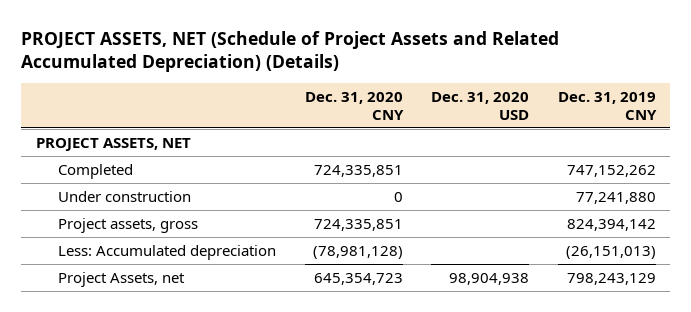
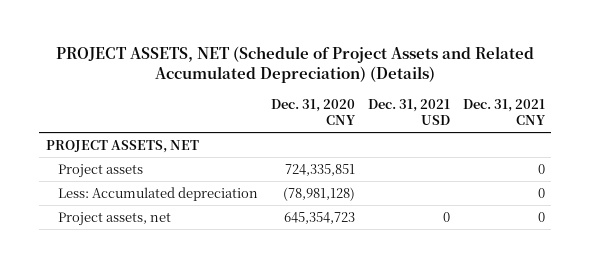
[431,91,530,121] Dec. 31, 2020 USD -> none
[557,91,657,121] Dec. 31, 2019 CNY -> none
none -> [367,98,450,125] Dec. 31, 2021 USD
none -> [462,98,546,125] Dec. 31, 2021 CNY
[57,163,133,179] Completed -> none
[57,190,191,202] Under construction -> none
[57,217,198,233] Project assets, gross -> [57,163,143,178] Project assets
[57,271,185,287] Project Assets, net -> [57,211,171,226] Project assets, net

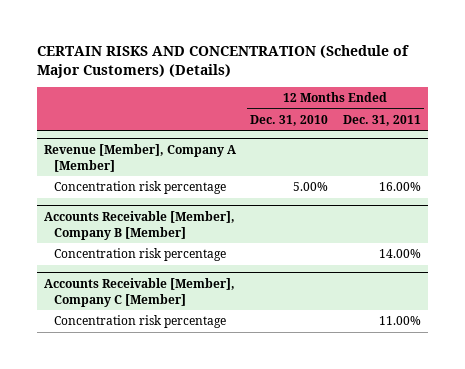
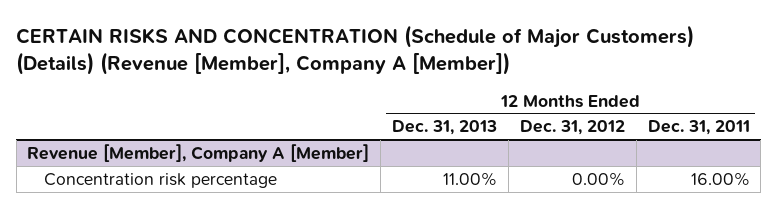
[36,44,409,78] CERTAIN RISKS AND CONCENTRATION (Schedule of Major Customers) (Details) -> [16,25,695,76] CERTAIN RISKS AND CONCENTRATION (Schedule of Major Customers) (Details) (Revenue [Member], Company A [Member])
[250,114,329,126] Dec. 31, 2010 -> none
none -> [392,120,498,136] Dec. 31, 2013
none -> [519,120,625,136] Dec. 31, 2012
[44,211,236,240] Accounts Receivable [Member], Company B [Member] -> none
[54,248,227,262] Concentration risk percentage -> none
[44,278,236,307] Accounts Receivable [Member], Company C [Member] -> none
[54,315,227,329] Concentration risk percentage -> none

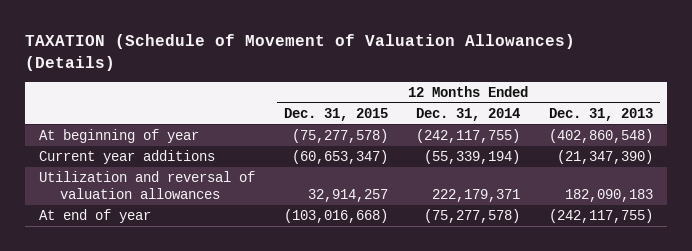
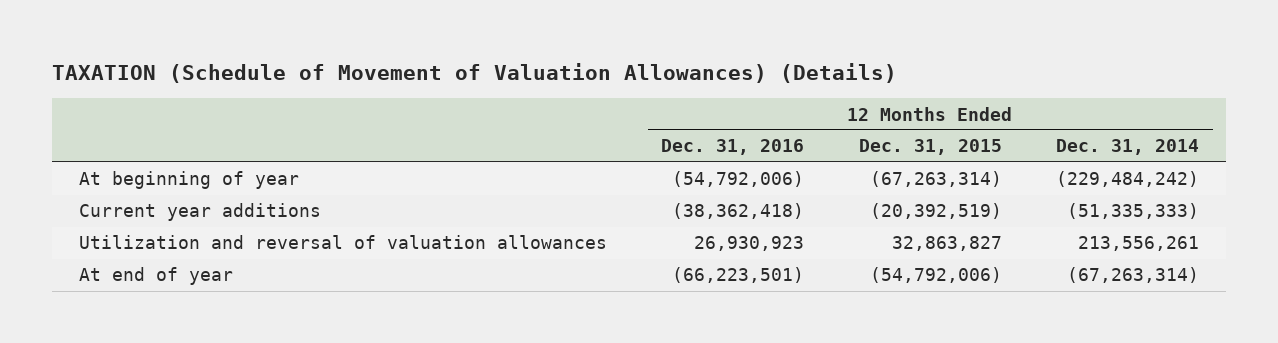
[549,107,654,121] Dec. 31, 2013 -> none
none -> [661,139,805,156] Dec. 31, 2016
[291,129,388,144] (75,277,578) -> [869,171,1002,188] (67,263,314)
[416,129,521,144] (242,117,755) -> [1056,171,1200,188] (229,484,242)
[291,150,388,165] (60,653,347) -> [869,203,1002,220] (20,392,519)
[424,150,521,165] (55,339,194) -> [1067,203,1200,220] (51,335,333)
[307,189,388,203] 32,914,257 -> [891,236,1002,252] 32,863,827
[432,189,521,203] 222,179,371 -> [1078,236,1200,252] 213,556,261
[283,209,388,224] (103,016,668) -> [869,267,1002,284] (54,792,006)
[424,209,521,224] (75,277,578) -> [1067,267,1200,284] (67,263,314)

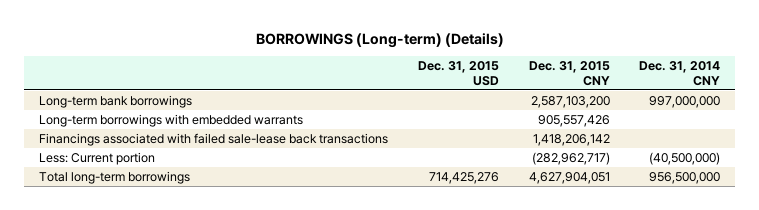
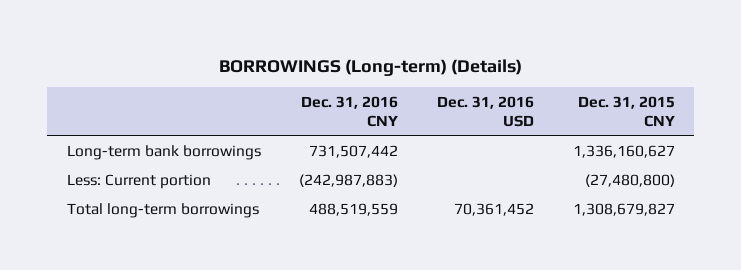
[417,61,499,86] Dec. 31, 2015 USD -> none
[639,61,721,86] Dec. 31, 2014 CNY -> none
none -> [301,96,399,127] Dec. 31, 2016 CNY
none -> [436,96,534,127] Dec. 31, 2016 USD
[39,113,304,127] Long-term borrowings with embedded warrants -> none
[39,132,389,146] Financings associated with failed sale-lease back transactions -> none
[530,95,610,108] 2,587,103,200 -> [572,144,675,158] 1,336,160,627
[531,151,610,165] (282,962,717) -> [584,173,675,187] (27,480,800)
[528,171,610,184] 4,627,904,051 -> [572,202,675,216] 1,308,679,827

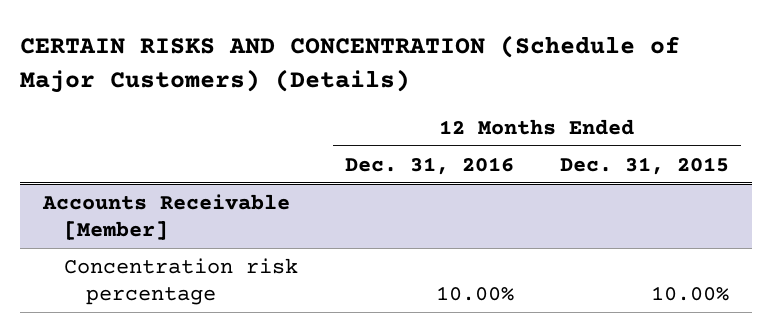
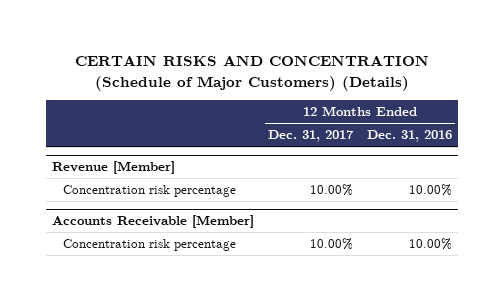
[560,156,730,175] Dec. 31, 2015 -> none
none -> [267,130,354,143] Dec. 31, 2017
none -> [52,161,176,175] Revenue [Member]
none -> [62,185,236,198] Concentration risk percentage

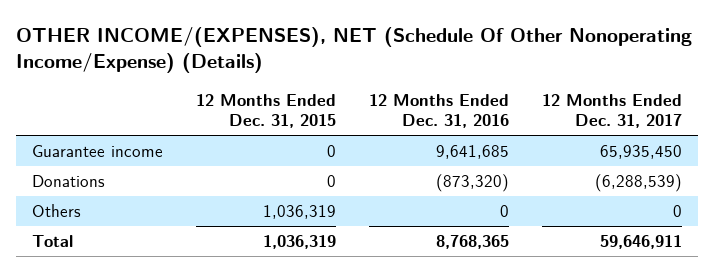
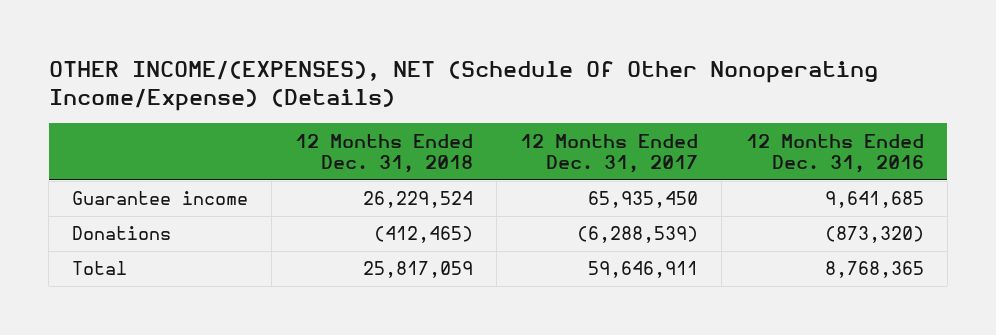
[195,94,336,129] 12 Months Ended Dec. 31, 2015 -> none
none -> [295,133,474,174] 12 Months Ended Dec. 31, 2018
[31,203,81,217] Others -> none

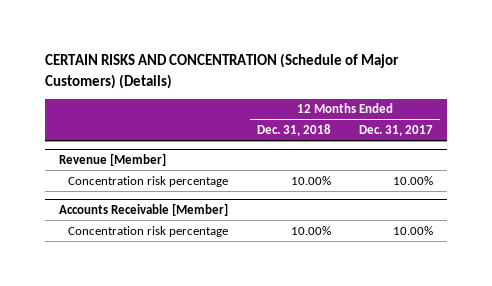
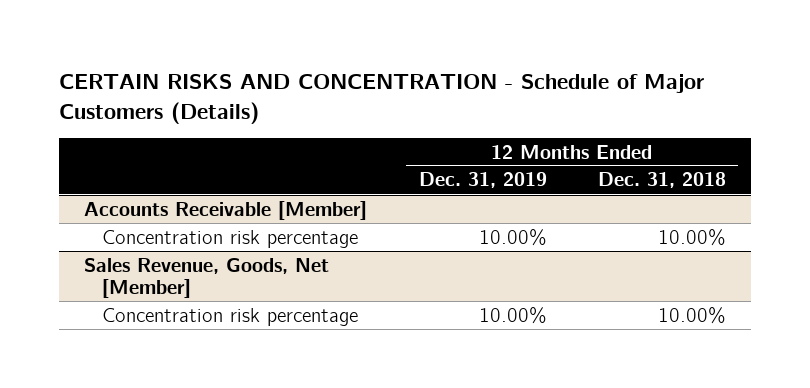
[45,53,400,89] CERTAIN RISKS AND CONCENTRATION (Schedule of Major Customers) (Details) -> [58,73,704,124] CERTAIN RISKS AND CONCENTRATION - Schedule of Major Customers (Details)
[359,125,434,137] Dec. 31, 2017 -> none
none -> [418,172,547,189] Dec. 31, 2019
[59,152,167,166] Revenue [Member] -> none
[68,175,229,187] Concentration risk percentage -> none
none -> [84,257,330,299] Sales Revenue, Goods, Net [Member]
none -> [101,307,358,326] Concentration risk percentage

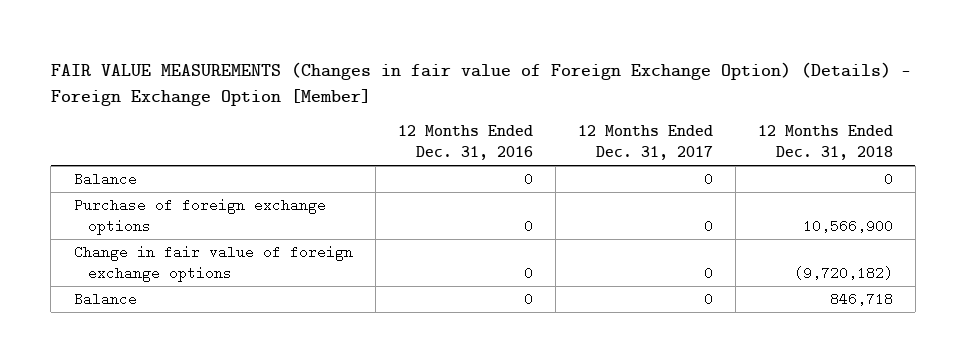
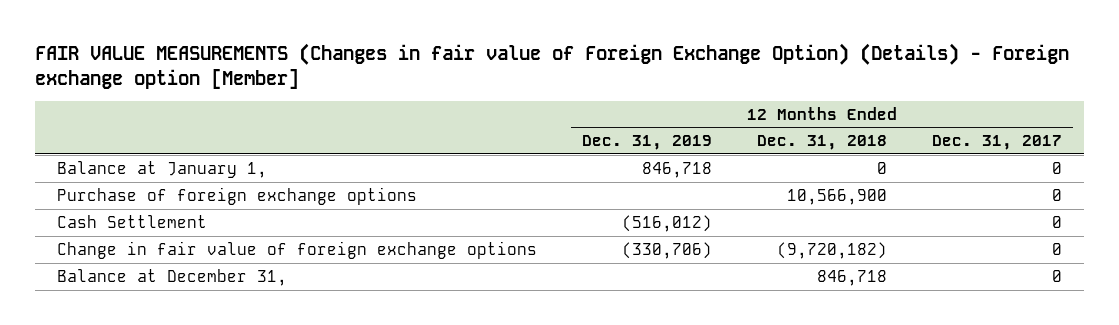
[50,62,911,106] FAIR VALUE MEASUREMENTS (Changes in fair value of Foreign Exchange Option) (Details) - Foreign Exchange Option [Member] -> [34,42,1069,89] FAIR VALUE MEASUREMENTS (Changes in fair value of Foreign Exchange Option) (Details) - Foreign exchange option [Member]
[397,125,533,161] 12 Months Ended Dec. 31, 2016 -> none
none -> [582,135,713,151] Dec. 31, 2019
[73,171,137,186] Balance -> [57,160,268,178] Balance at January 1,
none -> [57,214,208,228] Cash Settlement
[73,291,137,306] Balance -> [57,268,288,286] Balance at December 31,

